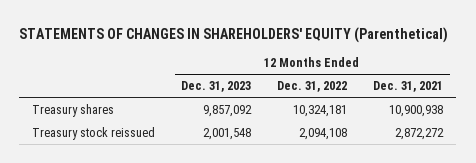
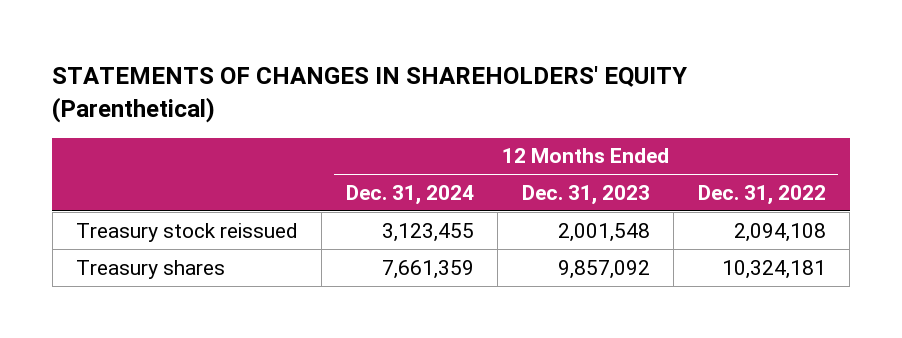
[373,81,444,93] Dec. 31, 2021 -> none
none -> [345,184,474,205] Dec. 31, 2024
[32,104,115,118] Treasury shares -> [76,259,226,279] Treasury shares

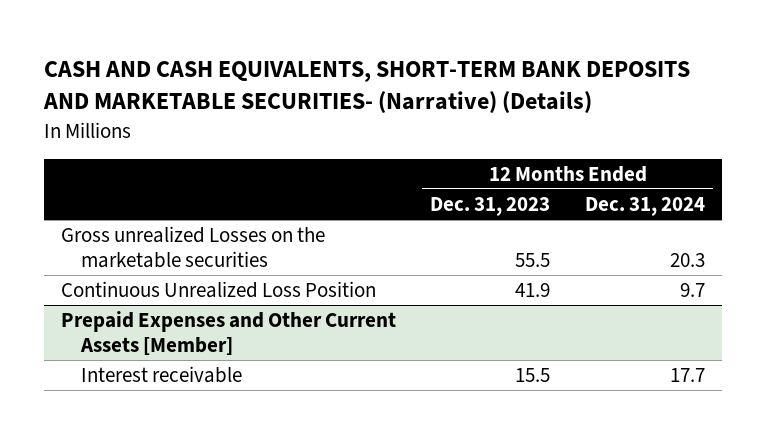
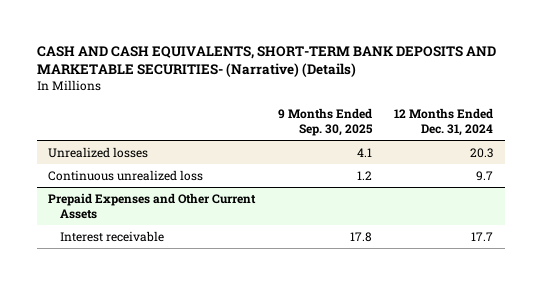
[430,197,551,217] Dec. 31, 2023 -> none
none -> [277,107,373,137] 9 Months Ended Sep. 30, 2025
[61,226,326,269] Gross unrealized Losses on the marketable securities -> [48,146,149,158] Unrealized losses
[61,281,377,299] Continuous Unrealized Loss Position -> [48,169,204,181] Continuous unrealized loss
[61,311,397,356] Prepaid Expenses and Other Current Assets [Member] -> [48,192,257,219] Prepaid Expenses and Other Current Assets

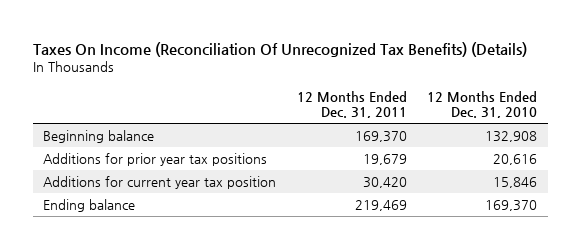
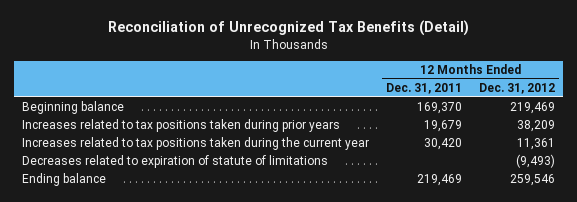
[33,41,528,57] Taxes On Income (Reconciliation Of Unrecognized Tax Benefits) (Details) -> [107,20,469,37] Reconciliation of Unrecognized Tax Benefits (Detail)
[427,90,538,119] 12 Months Ended Dec. 31, 2010 -> none
none -> [478,83,555,95] Dec. 31, 2012
[43,153,268,167] Additions for prior year tax positions -> [22,119,341,133] Increases related to tax positions taken during prior years
[43,176,277,190] Additions for current year tax position -> [22,137,370,151] Increases related to tax positions taken during the current year
none -> [22,155,329,169] Decreases related to expiration of statute of limitations

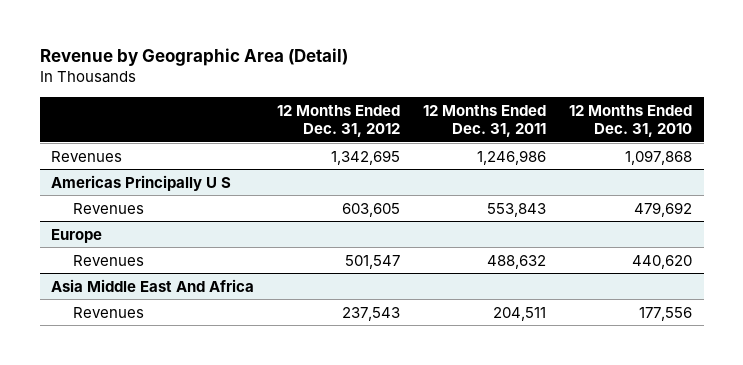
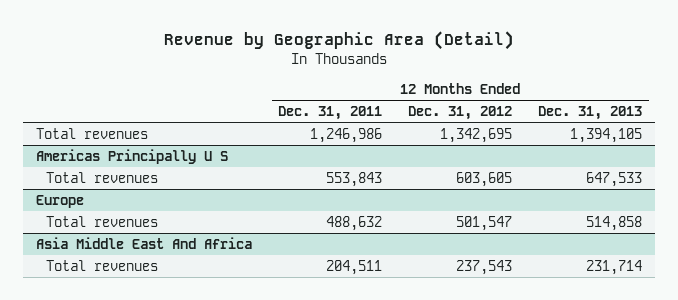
[569,104,693,138] 12 Months Ended Dec. 31, 2010 -> none
none -> [538,106,643,121] Dec. 31, 2013
[51,150,123,162] Revenues -> [36,128,149,140] Total revenues
[72,202,144,214] Revenues -> [46,172,159,184] Total revenues
[72,254,144,266] Revenues -> [46,216,159,228] Total revenues
[72,306,144,318] Revenues -> [46,260,159,272] Total revenues

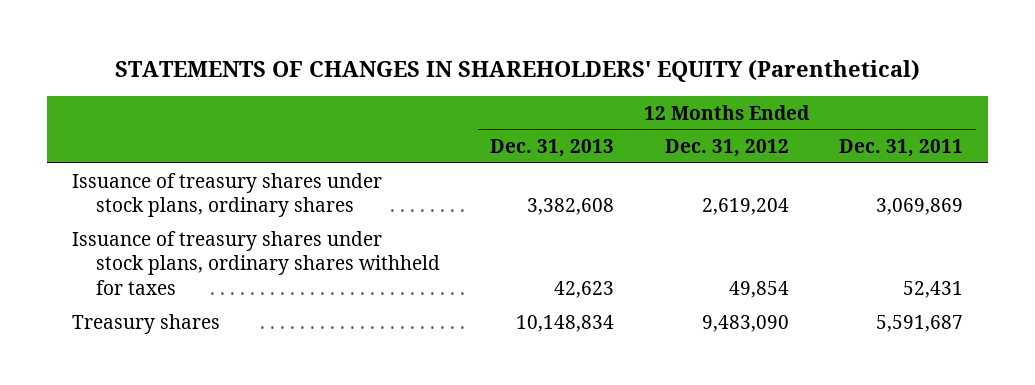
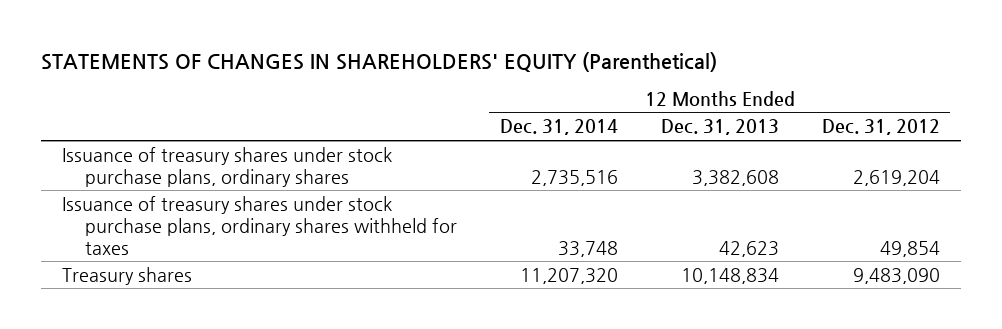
[839,138,964,157] Dec. 31, 2011 -> none
none -> [499,119,618,136] Dec. 31, 2014
[72,172,383,218] Issuance of treasury shares under stock plans, ordinary shares -> [62,146,393,187] Issuance of treasury shares under stock purchase plans, ordinary shares
[72,230,440,296] Issuance of treasury shares under stock plans, ordinary shares withheld for taxes -> [62,195,458,255] Issuance of treasury shares under stock purchase plans, ordinary shares withheld for taxes

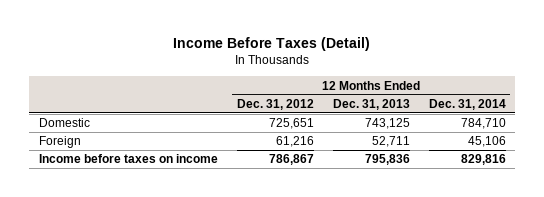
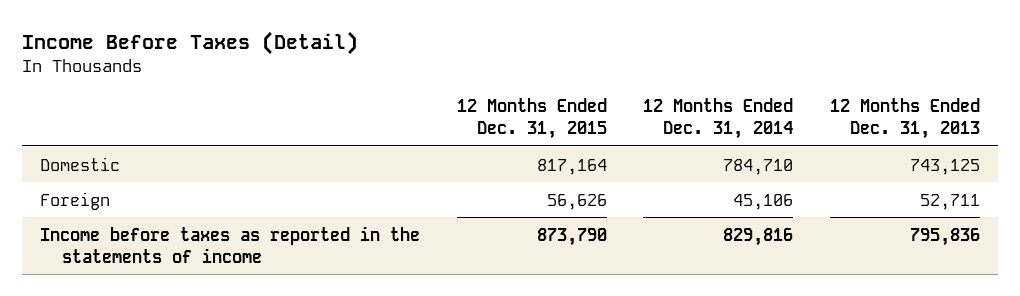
[236,98,314,110] Dec. 31, 2012 -> none
none -> [456,98,607,140] 12 Months Ended Dec. 31, 2015
[38,154,218,164] Income before taxes on income -> [40,225,421,263] Income before taxes as reported in the statements of income

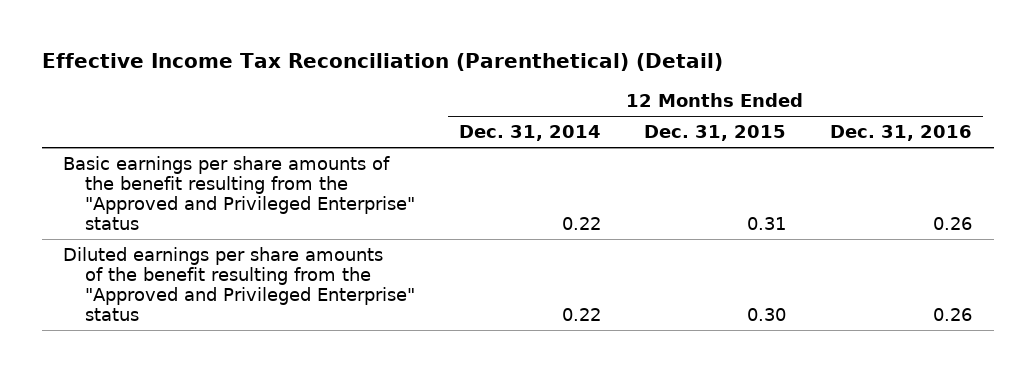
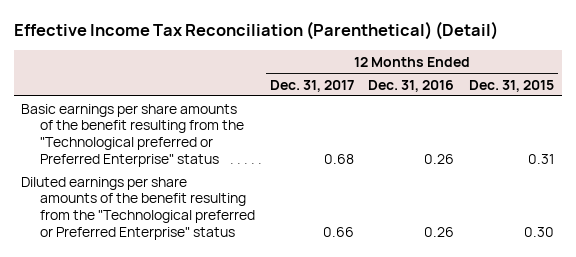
[458,125,601,142] Dec. 31, 2014 -> none
none -> [269,79,354,92] Dec. 31, 2017
[63,155,416,230] Basic earnings per share amounts of the benefit resulting from the "Approved and Privileged Enterprise" status -> [21,103,244,168] Basic earnings per share amounts of the benefit resulting from the "Technological preferred or Preferred Enterprise" status
[63,246,416,321] Diluted earnings per share amounts of the benefit resulting from the "Approved and Privileged Enterprise" status -> [21,176,255,241] Diluted earnings per share amounts of the benefit resulting from the "Technological preferred or Preferred Enterprise" status

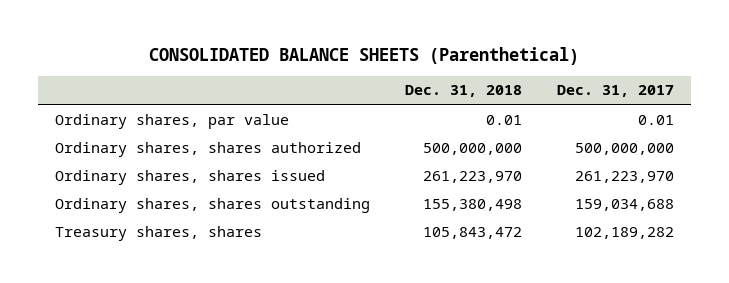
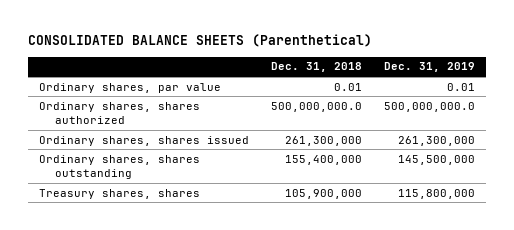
[556,85,674,98] Dec. 31, 2017 -> none
none -> [383,62,475,73] Dec. 31, 2019
[422,142,522,155] 500,000,000 -> [270,101,362,112] 500,000,000.0
[422,170,522,183] 261,223,970 -> [284,135,362,146] 261,300,000
[422,198,522,211] 155,380,498 -> [284,154,362,165] 155,400,000
[422,226,522,239] 105,843,472 -> [284,188,362,199] 105,900,000

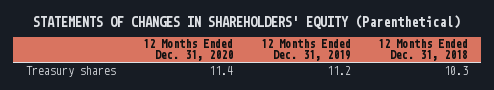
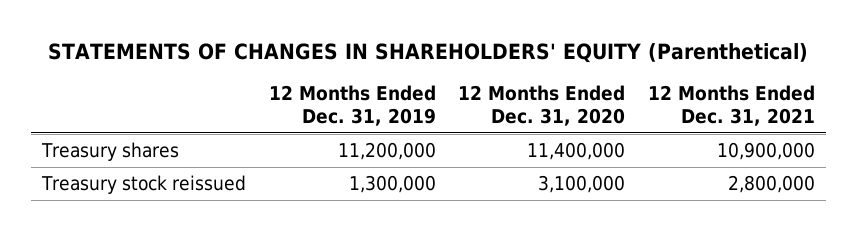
[377,39,468,62] 12 Months Ended Dec. 31, 2018 -> none
none -> [648,85,816,126] 12 Months Ended Dec. 31, 2021
[209,65,234,75] 11.4 -> [527,142,626,161] 11,400,000
[326,65,351,75] 11.2 -> [337,142,436,161] 11,200,000
none -> [40,175,246,195] Treasury stock reissued

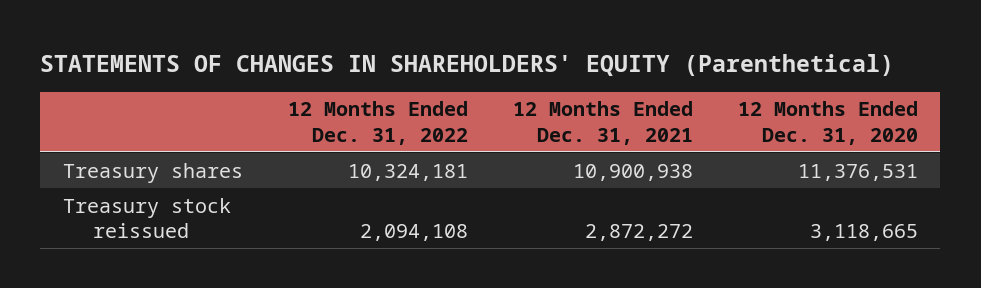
[268,85,436,126] 12 Months Ended Dec. 31, 2019 -> none
none -> [287,101,468,145] 12 Months Ended Dec. 31, 2022
[527,142,626,161] 11,400,000 -> [797,163,918,181] 11,376,531
[717,142,816,161] 10,900,000 -> [572,163,693,181] 10,900,938
[538,175,626,194] 3,100,000 -> [809,224,918,242] 3,118,665
[728,175,816,194] 2,800,000 -> [584,224,693,242] 2,872,272

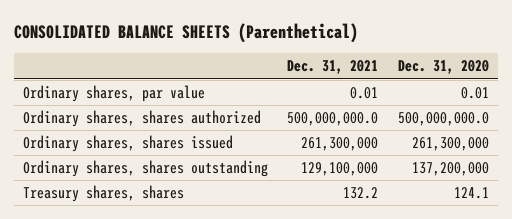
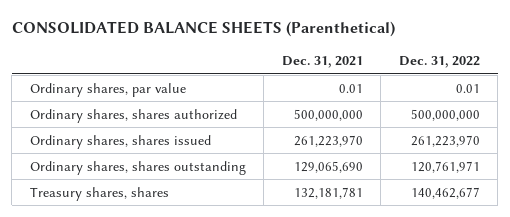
[397,60,489,75] Dec. 31, 2020 -> none
none -> [398,55,480,68] Dec. 31, 2022
[287,112,379,127] 500,000,000.0 -> [293,108,363,121] 500,000,000
[301,137,379,152] 261,300,000 -> [293,134,363,147] 261,223,970
[301,162,379,177] 129,100,000 -> [293,160,363,173] 129,065,690
[343,187,379,200] 132.2 -> [293,186,363,199] 132,181,781

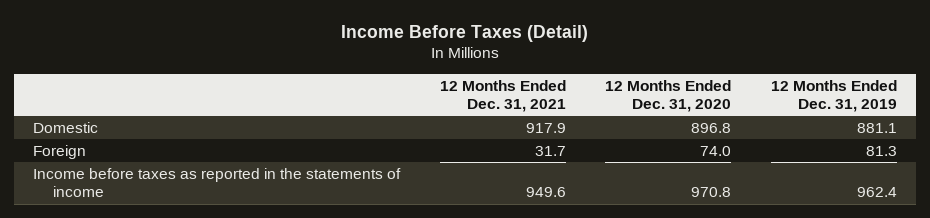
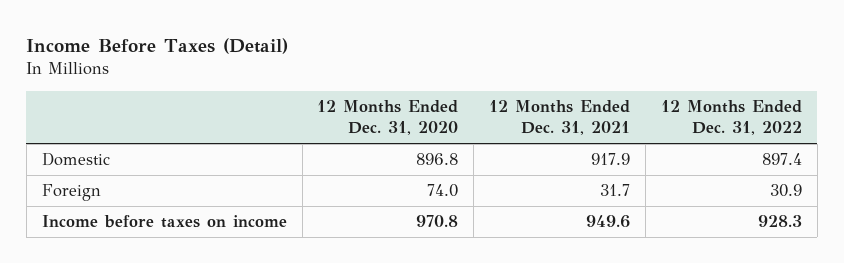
[770,79,897,113] 12 Months Ended Dec. 31, 2019 -> none
none -> [661,100,803,136] 12 Months Ended Dec. 31, 2022
[33,167,402,198] Income before taxes as reported in the statements of income -> [41,215,287,229] Income before taxes on income

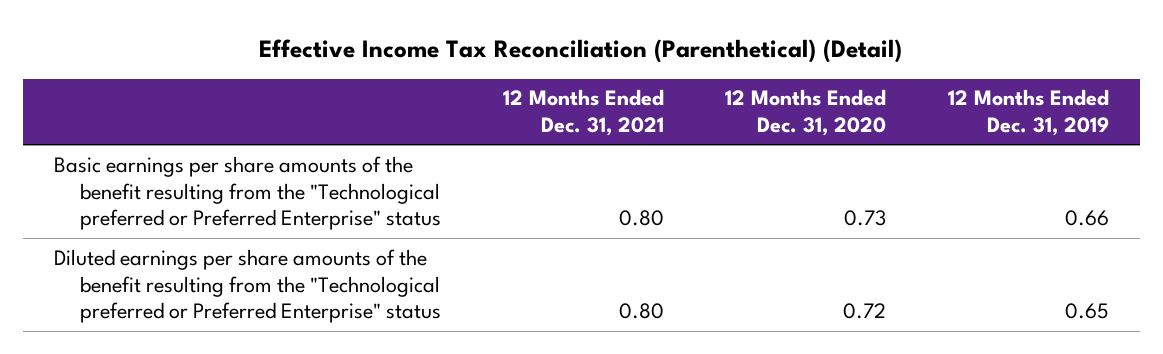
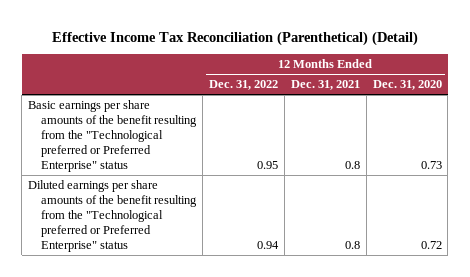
[947,89,1109,137] 12 Months Ended Dec. 31, 2019 -> none
none -> [209,80,279,91] Dec. 31, 2022
[618,210,664,227] 0.80 -> [344,161,360,170] 0.8
[618,303,664,320] 0.80 -> [344,241,360,250] 0.8

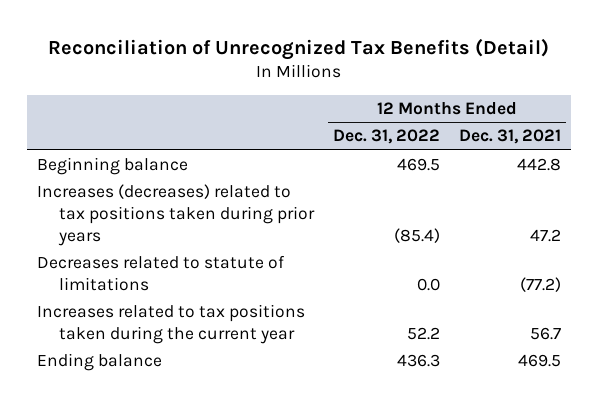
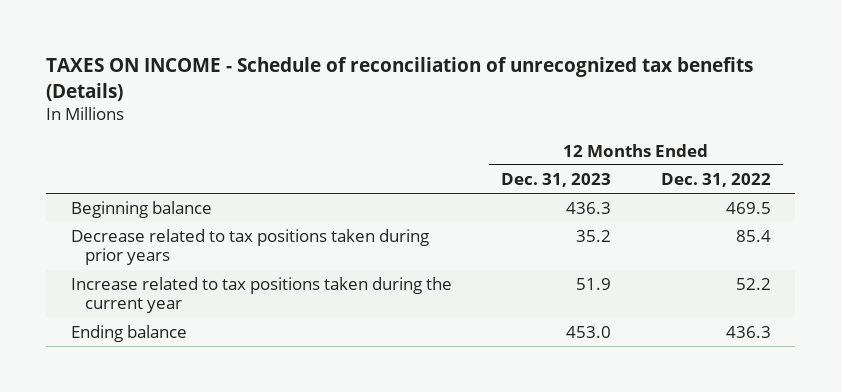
[48,38,550,61] Reconciliation of Unrecognized Tax Benefits (Detail) -> [46,57,754,101] TAXES ON INCOME - Schedule of reconciliation of unrecognized tax benefits (Details)
[459,129,562,145] Dec. 31, 2021 -> none
none -> [501,173,612,188] Dec. 31, 2023
[36,255,285,292] Decreases related to statute of limitations -> none
[36,184,315,246] Increases (decreases) related to tax positions taken during prior years -> [71,229,430,266] Decrease related to tax positions taken during prior years
[393,227,440,243] (85.4) -> [735,230,771,243] 85.4
[36,304,305,345] Increases related to tax positions taken during the current year -> [71,277,453,314] Increase related to tax positions taken during the current year

